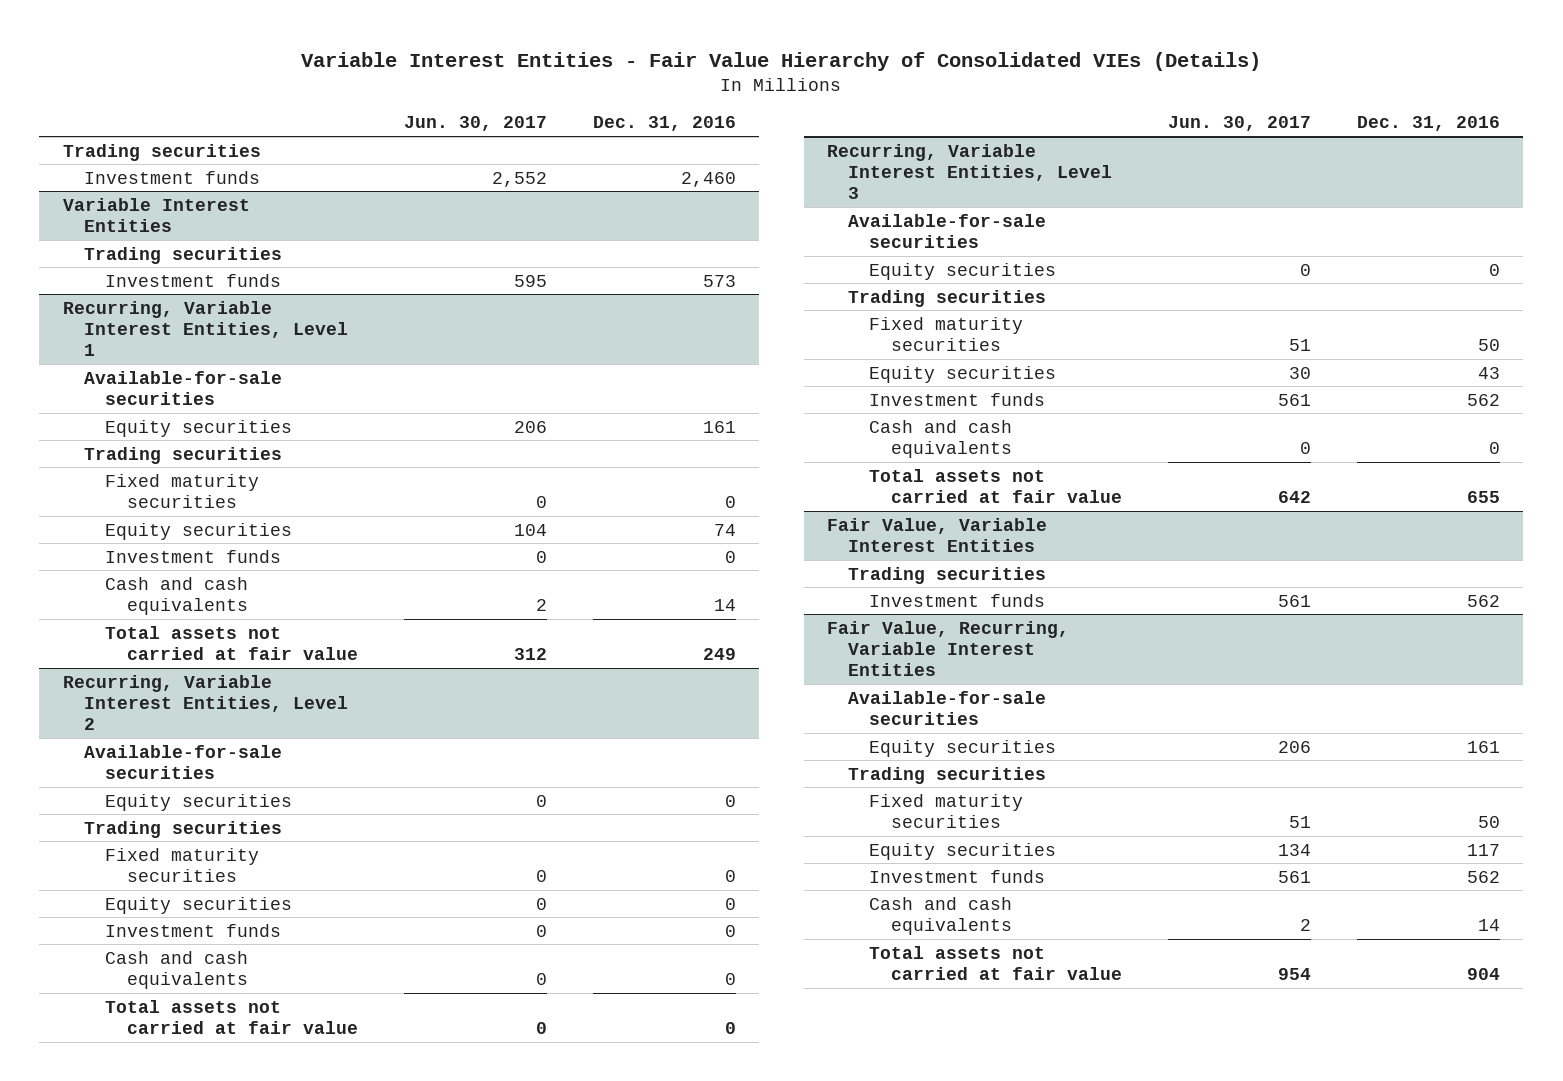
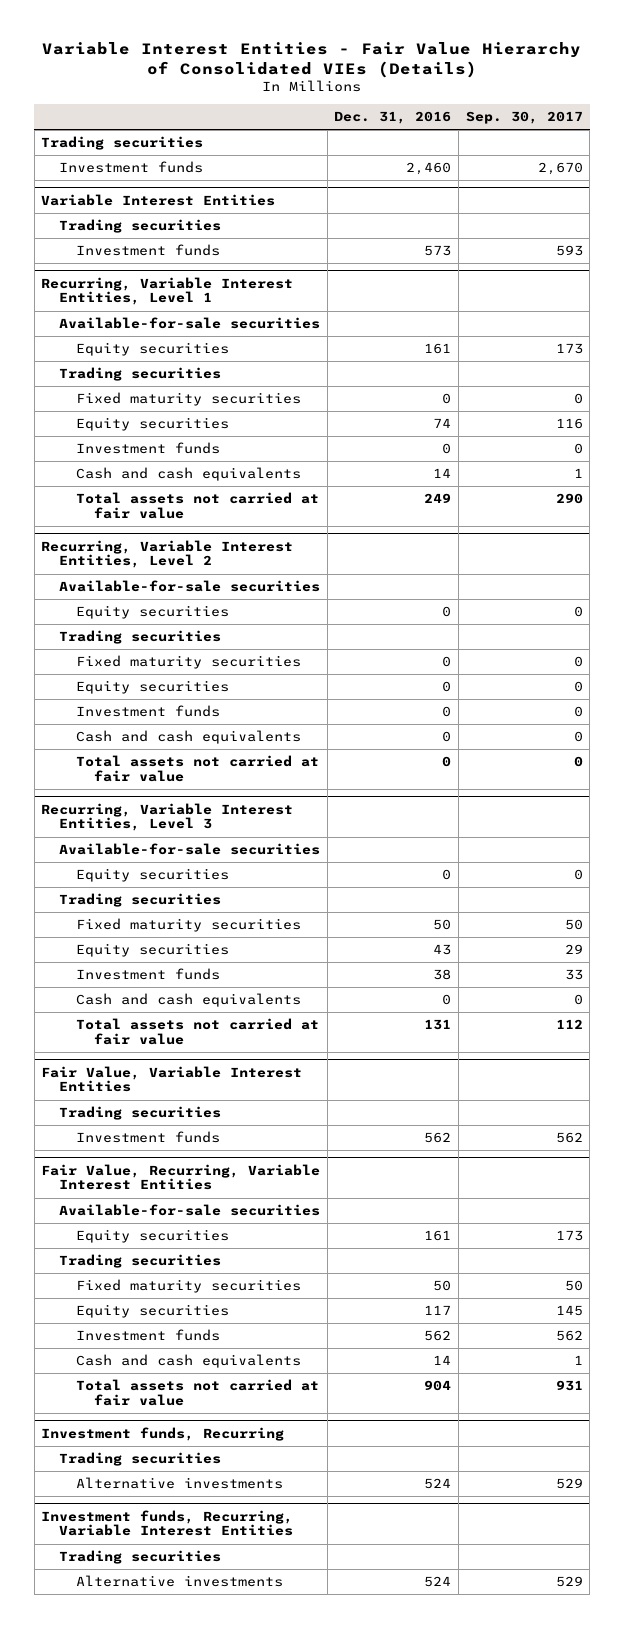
[403,116,547,132] Jun. 30, 2017 -> none
none -> [465,111,583,125] Sep. 30, 2017
[1467,393,1501,406] 562 -> [433,969,452,981] 38
[1467,490,1501,503] 655 -> [424,1019,452,1031] 131
none -> [41,1426,285,1441] Investment funds, Recurring
none -> [58,1452,221,1467] Trading securities
none -> [76,1477,284,1490] Alternative investments
none -> [41,1509,294,1537] Investment funds, Recurring, Variable Interest Entities
none -> [58,1550,221,1565] Trading securities
none -> [76,1575,284,1588] Alternative investments

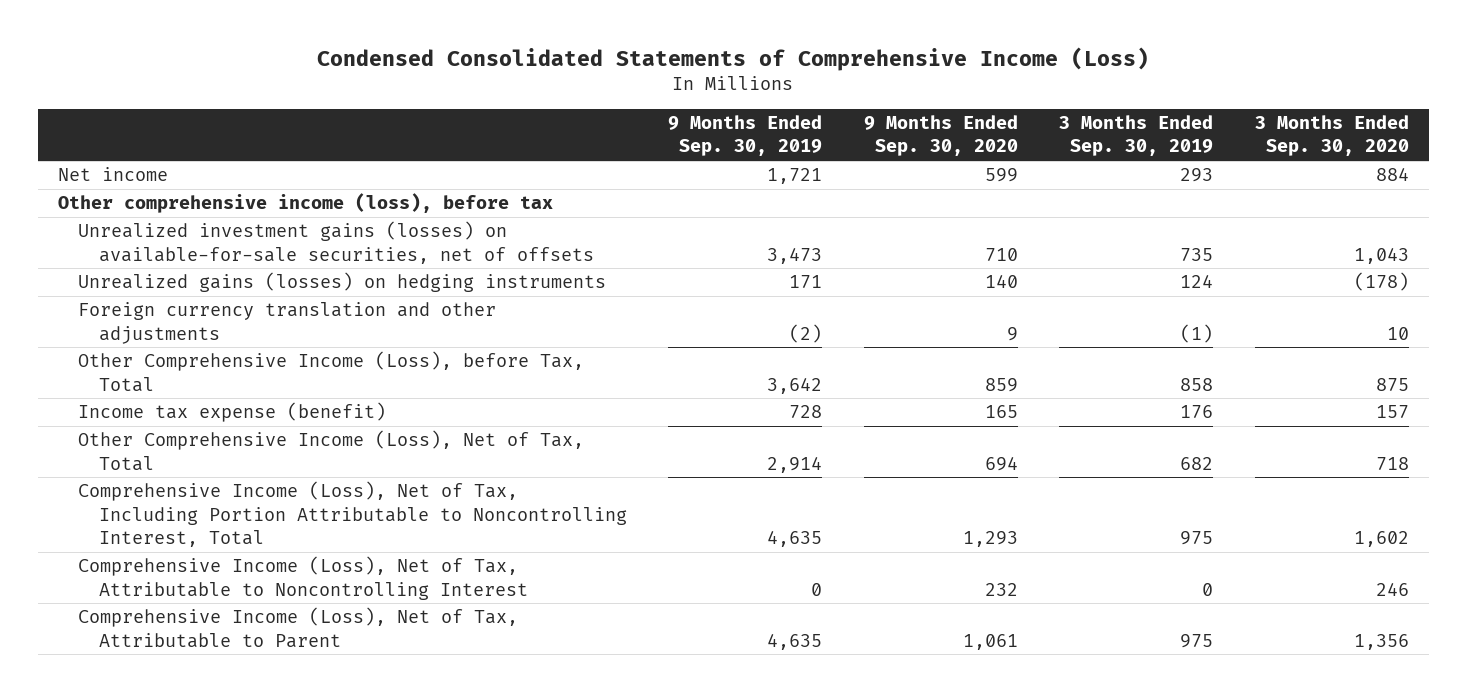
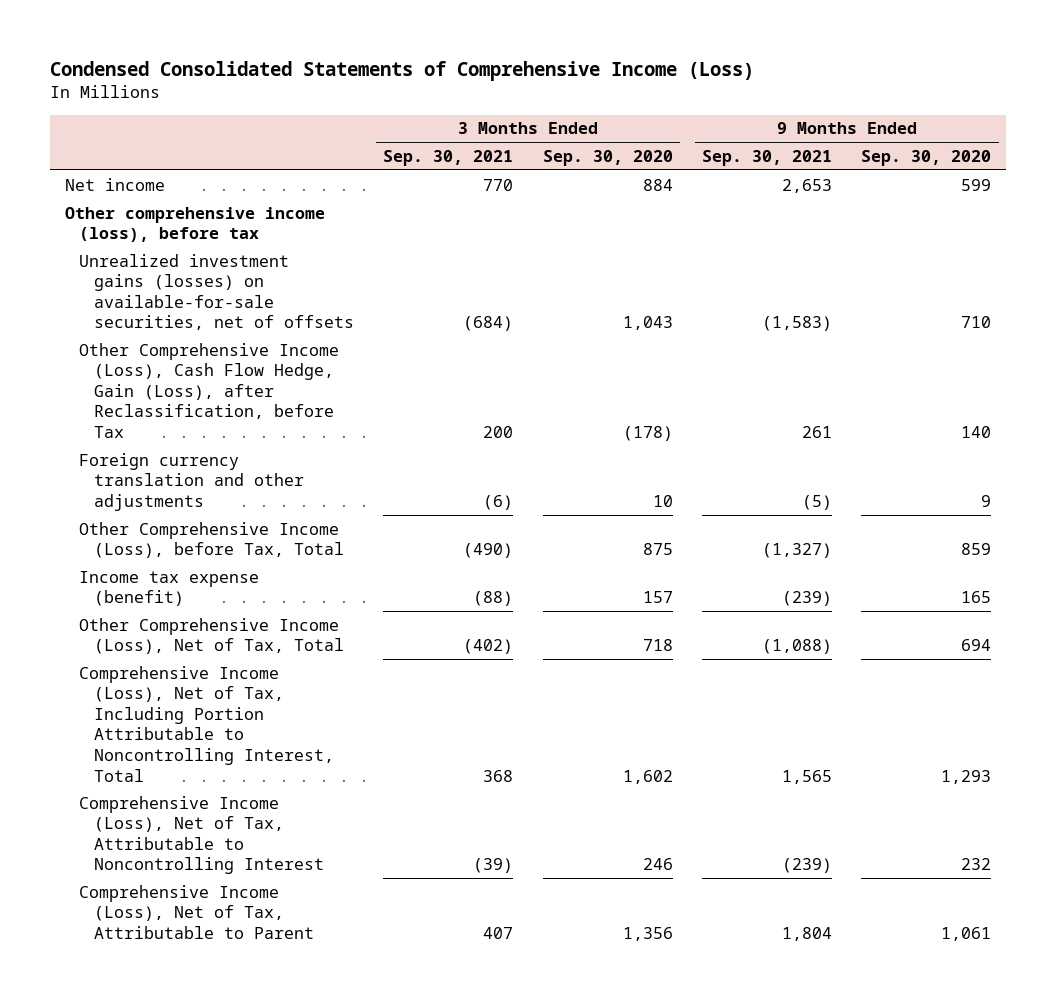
[668,115,823,157] 9 Months Ended Sep. 30, 2019 -> none
[1059,115,1214,157] 3 Months Ended Sep. 30, 2019 -> none
none -> [383,149,514,166] Sep. 30, 2021
none -> [701,149,832,166] Sep. 30, 2021
[78,272,607,293] Unrealized gains (losses) on hedging instruments -> [79,342,340,438] Other Comprehensive Income (Loss), Cash Flow Hedge, Gain (Loss), after Reclassification, before Tax

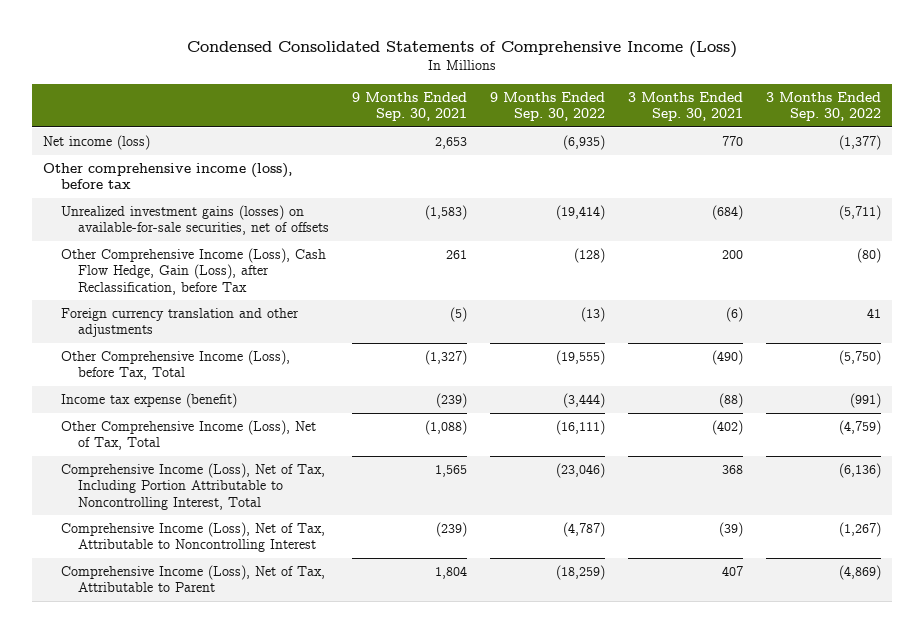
[542,149,673,166] Sep. 30, 2020 -> none
[861,149,992,166] Sep. 30, 2020 -> none
none -> [489,91,605,122] 9 Months Ended Sep. 30, 2022
none -> [765,91,881,122] 3 Months Ended Sep. 30, 2022
[64,177,165,191] Net income -> [43,135,151,151] Net income (loss)

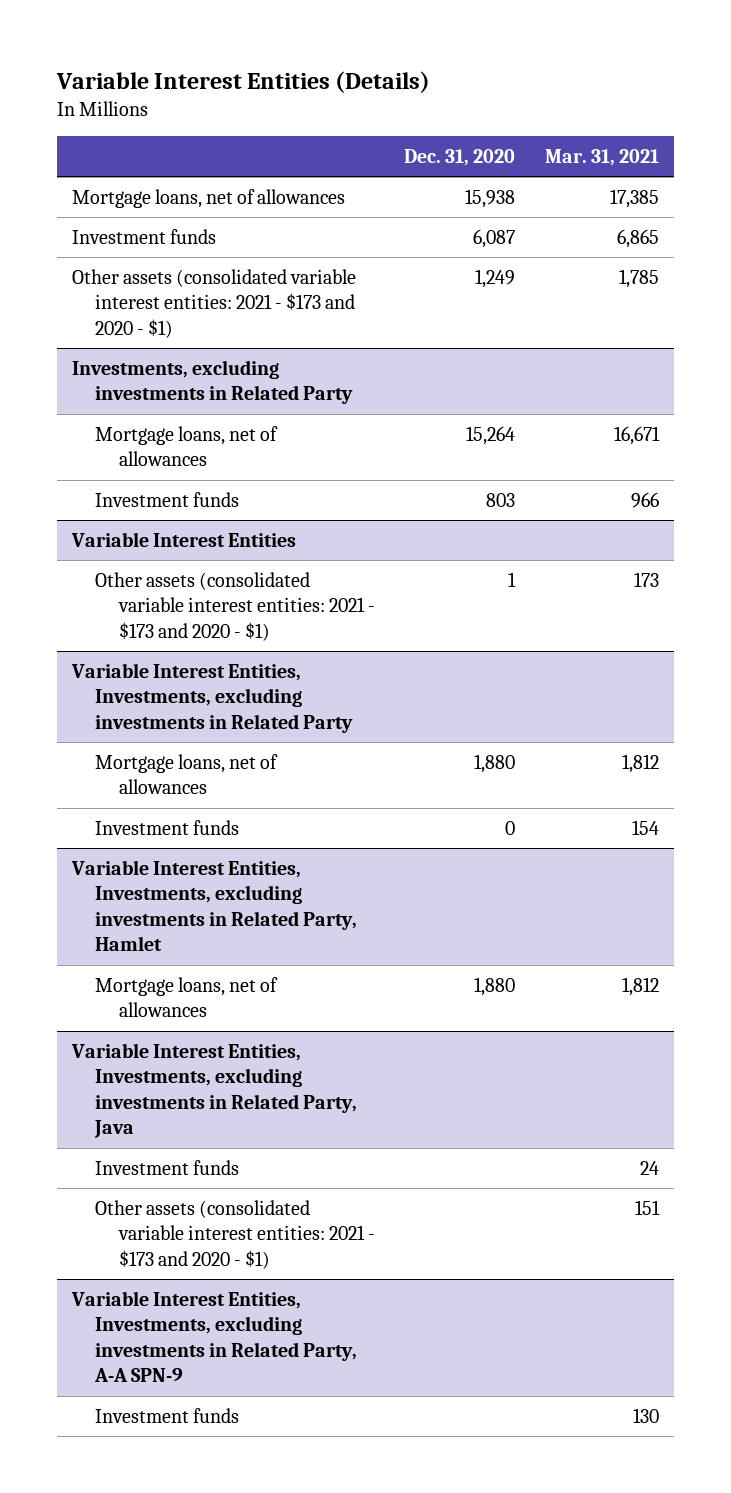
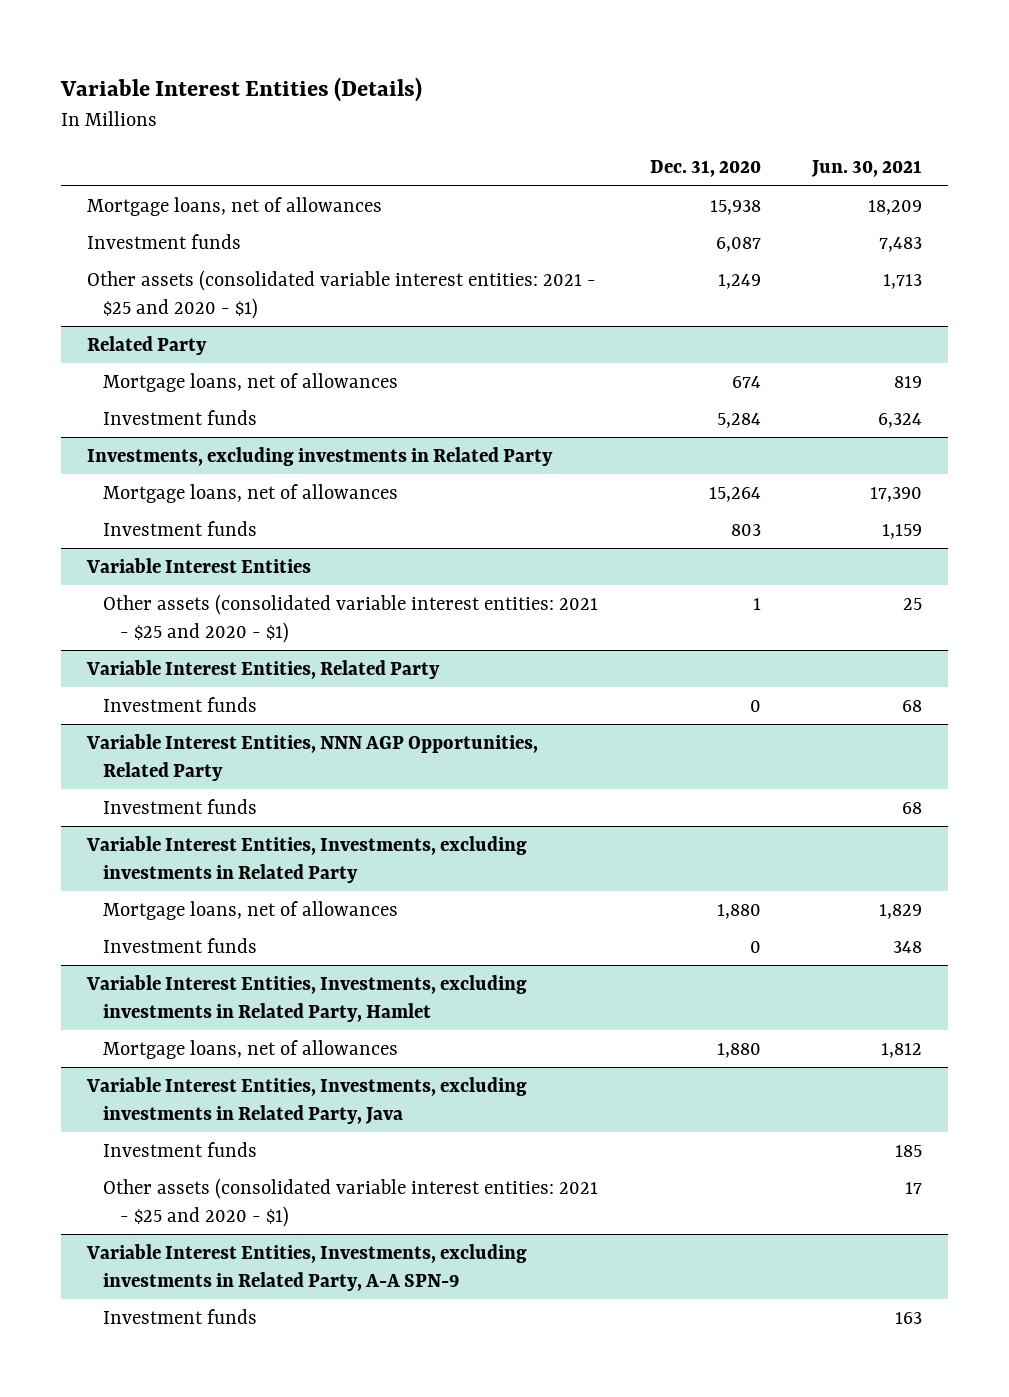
[544,149,659,167] Mar. 31, 2021 -> none
none -> [811,160,923,178] Jun. 30, 2021
[72,268,357,338] Other assets (consolidated variable interest entities: 2021 - $173 and 2020 - $1) -> [87,270,597,319] Other assets (consolidated variable interest entities: 2021 - $25 and 2020 - $1)
none -> [87,336,208,356] Related Party
none -> [103,373,399,393] Mortgage loans, net of allowances
none -> [103,410,258,426] Investment funds
[95,571,375,641] Other assets (consolidated variable interest entities: 2021 - $173 and 2020 - $1) -> [103,594,599,643] Other assets (consolidated variable interest entities: 2021 - $25 and 2020 - $1)
none -> [86,660,441,680] Variable Interest Entities, Related Party
none -> [103,697,258,713] Investment funds
none -> [86,734,539,781] Variable Interest Entities, NNN AGP Opportunities, Related Party
none -> [103,799,258,815] Investment funds
[95,1199,375,1269] Other assets (consolidated variable interest entities: 2021 - $173 and 2020 - $1) -> [103,1178,599,1227] Other assets (consolidated variable interest entities: 2021 - $25 and 2020 - $1)

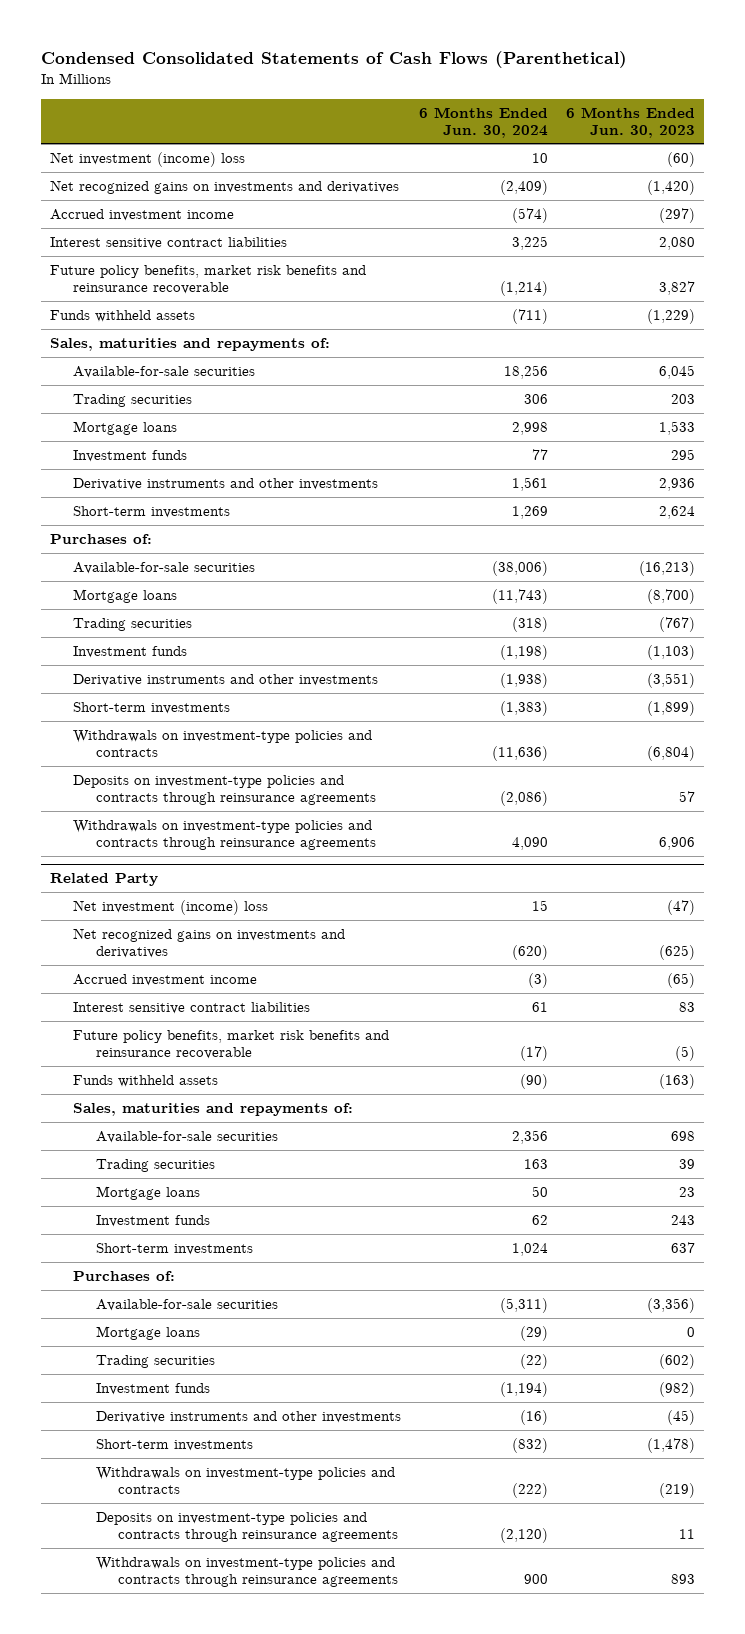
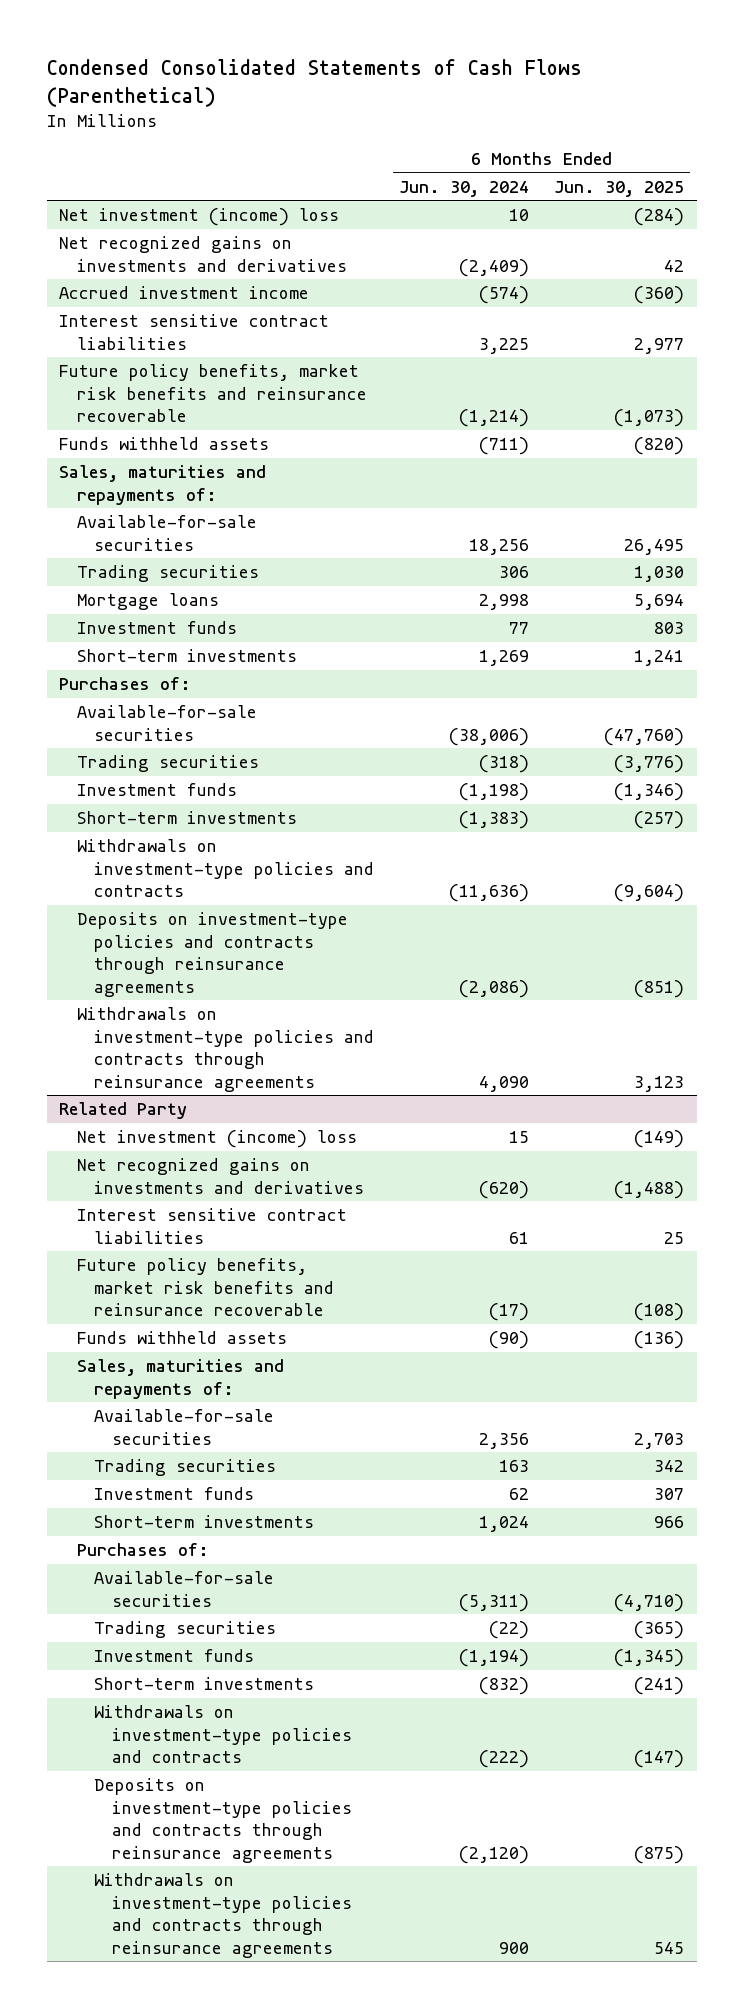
[565,106,695,138] 6 Months Ended Jun. 30, 2023 -> none
none -> [554,180,685,197] Jun. 30, 2025
[72,477,378,490] Derivative instruments and other investments -> none
[72,588,177,603] Mortgage loans -> none
[72,673,378,686] Derivative instruments and other investments -> none
[72,973,257,986] Accrued investment income -> none
[95,1185,200,1200] Mortgage loans -> none
[95,1325,200,1340] Mortgage loans -> none
[95,1410,401,1423] Derivative instruments and other investments -> none

